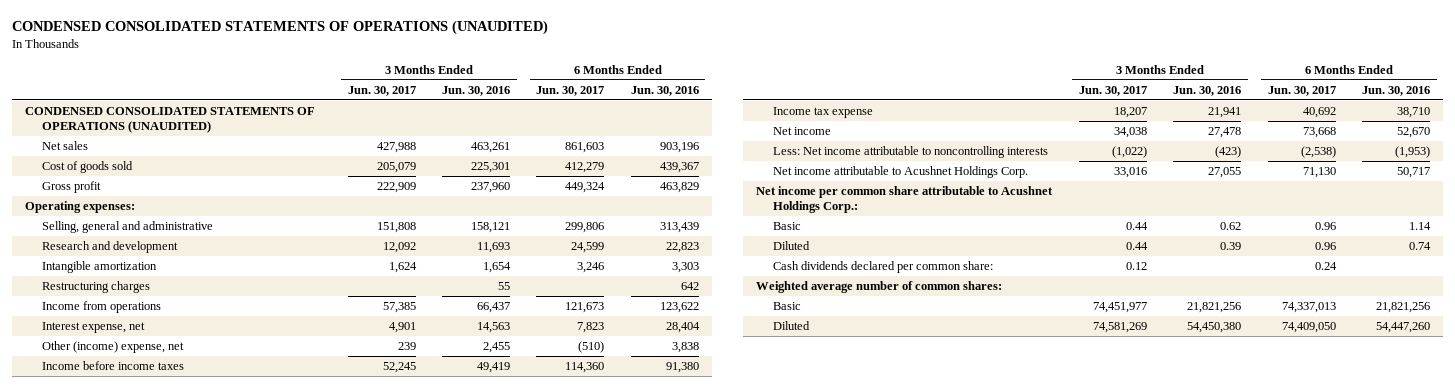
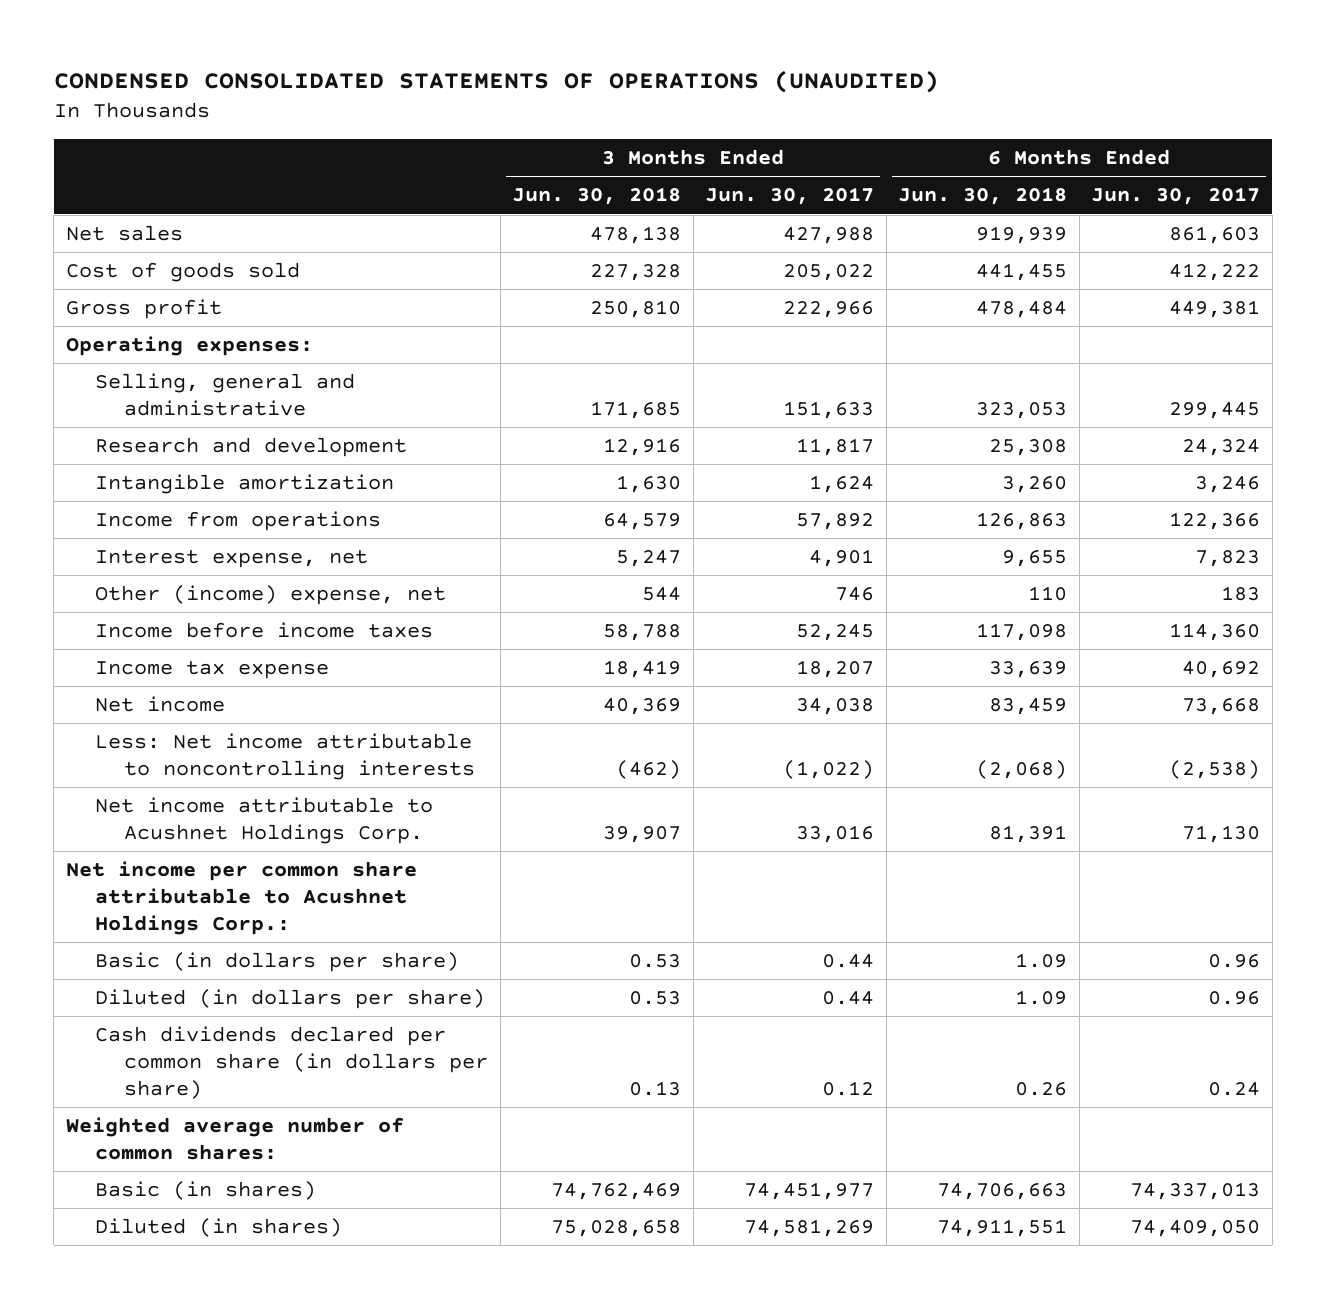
[441,85,510,96] Jun. 30, 2016 -> none
[630,85,699,96] Jun. 30, 2016 -> none
none -> [512,187,682,206] Jun. 30, 2018
none -> [898,187,1068,206] Jun. 30, 2018
[25,106,316,134] CONDENSED CONSOLIDATED STATEMENTS OF OPERATIONS (UNAUDITED) -> none
[376,161,416,173] 205,079 -> [783,264,875,282] 205,022
[565,161,605,173] 412,279 -> [1169,263,1261,282] 412,222
[376,181,416,193] 222,909 -> [783,301,875,319] 222,966
[565,181,606,193] 449,324 -> [1169,300,1261,319] 449,381
[376,221,416,233] 151,808 -> [783,401,875,420] 151,633
[565,221,605,233] 299,806 -> [1169,402,1261,420] 299,445
[382,241,416,253] 12,092 -> [796,438,875,457] 11,817
[571,241,605,253] 24,599 -> [1182,439,1261,457] 24,324
[41,280,150,293] Restructuring charges -> none
[382,301,416,313] 57,385 -> [796,513,875,531] 57,892
[565,301,605,313] 121,673 -> [1169,512,1261,531] 122,366
[397,341,416,350] 239 -> [835,587,875,602] 746
[578,340,605,353] (510) -> [1221,586,1261,602] 183
[773,221,802,230] Basic -> [95,952,460,973] Basic (in dollars per share)
[773,240,811,250] Diluted -> [95,989,486,1010] Diluted (in dollars per share)
[773,260,994,273] Cash dividends declared per common share: -> [95,1026,489,1100] Cash dividends declared per common share (in dollars per share)
[773,301,802,310] Basic -> [95,1181,317,1201] Basic (in shares)
[773,320,811,330] Diluted -> [95,1218,343,1238] Diluted (in shares)

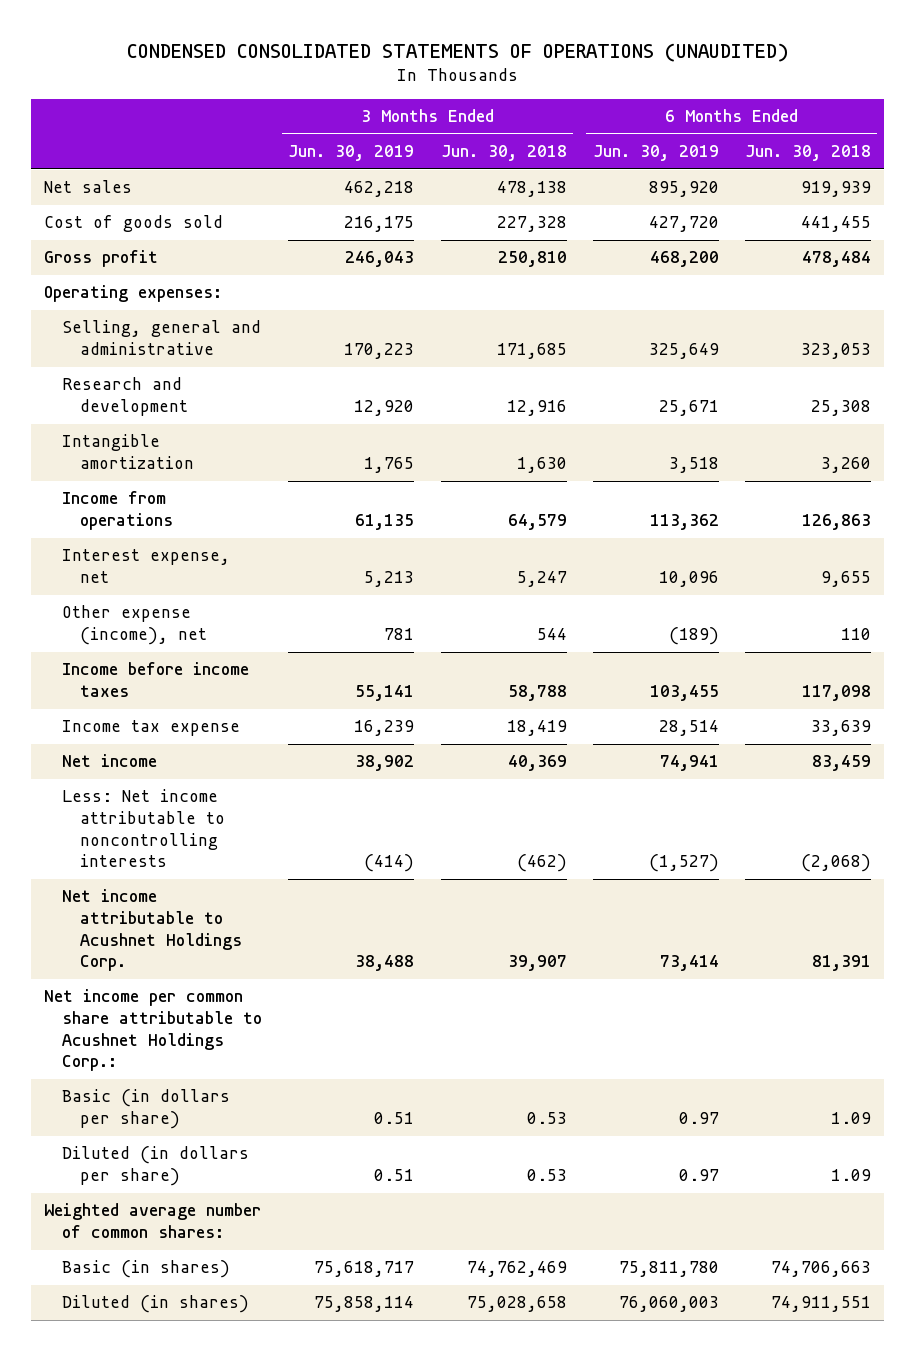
[705,187,875,206] Jun. 30, 2017 -> none
[1091,187,1261,206] Jun. 30, 2017 -> none
none -> [288,145,415,162] Jun. 30, 2019
none -> [592,145,719,162] Jun. 30, 2019
[95,585,447,606] Other (income) expense, net -> [62,605,208,646] Other expense (income), net
[95,1026,489,1100] Cash dividends declared per common share (in dollars per share) -> none

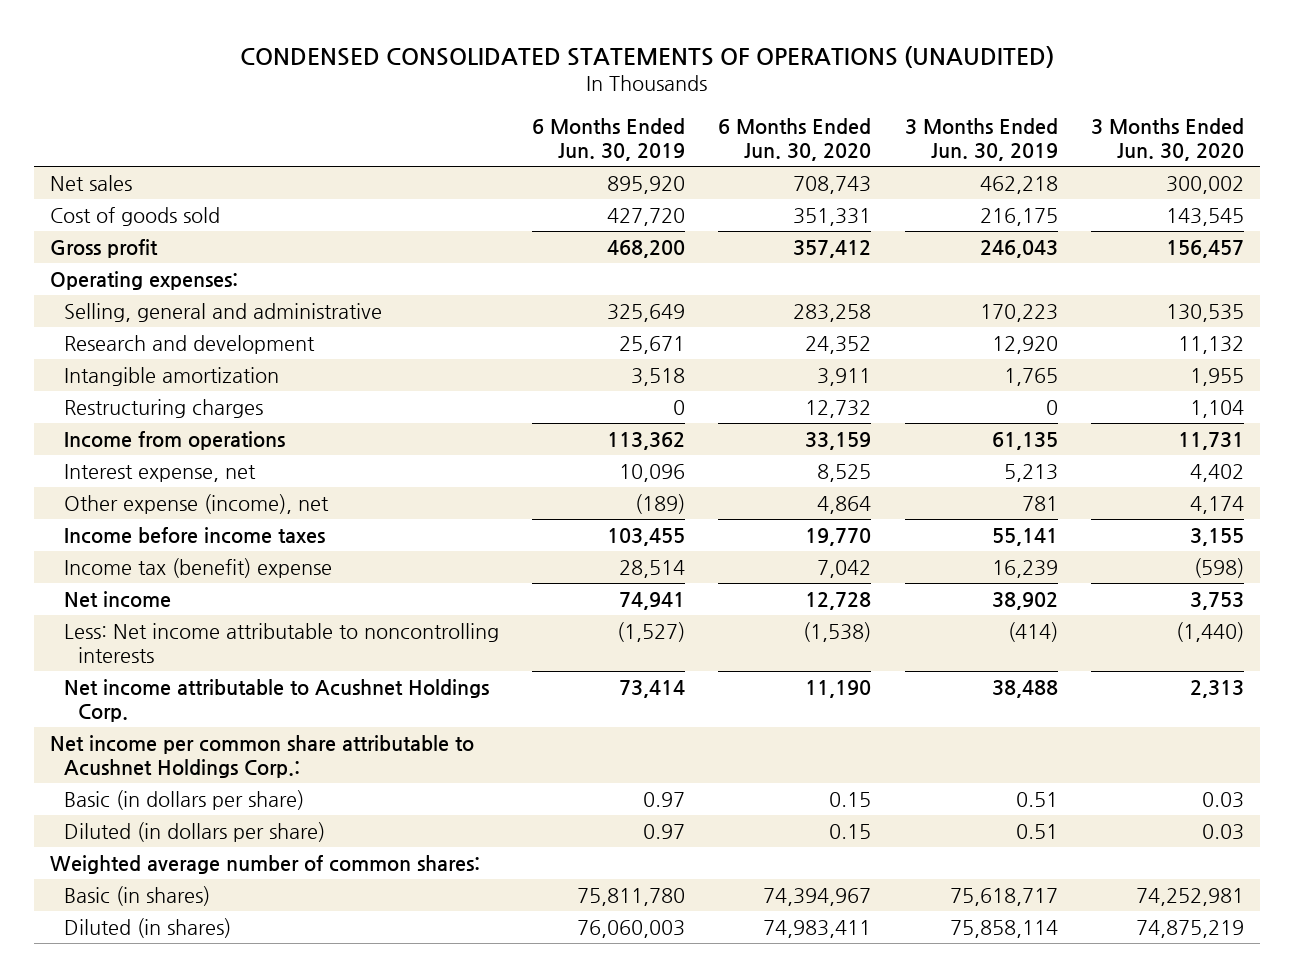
[440,145,567,162] Jun. 30, 2018 -> none
[744,145,871,162] Jun. 30, 2018 -> none
none -> [718,117,872,161] 6 Months Ended Jun. 30, 2020
none -> [1090,117,1244,161] 3 Months Ended Jun. 30, 2020
none -> [63,398,263,418] Restructuring charges
[62,720,241,737] Income tax expense -> [63,557,332,578] Income tax (benefit) expense

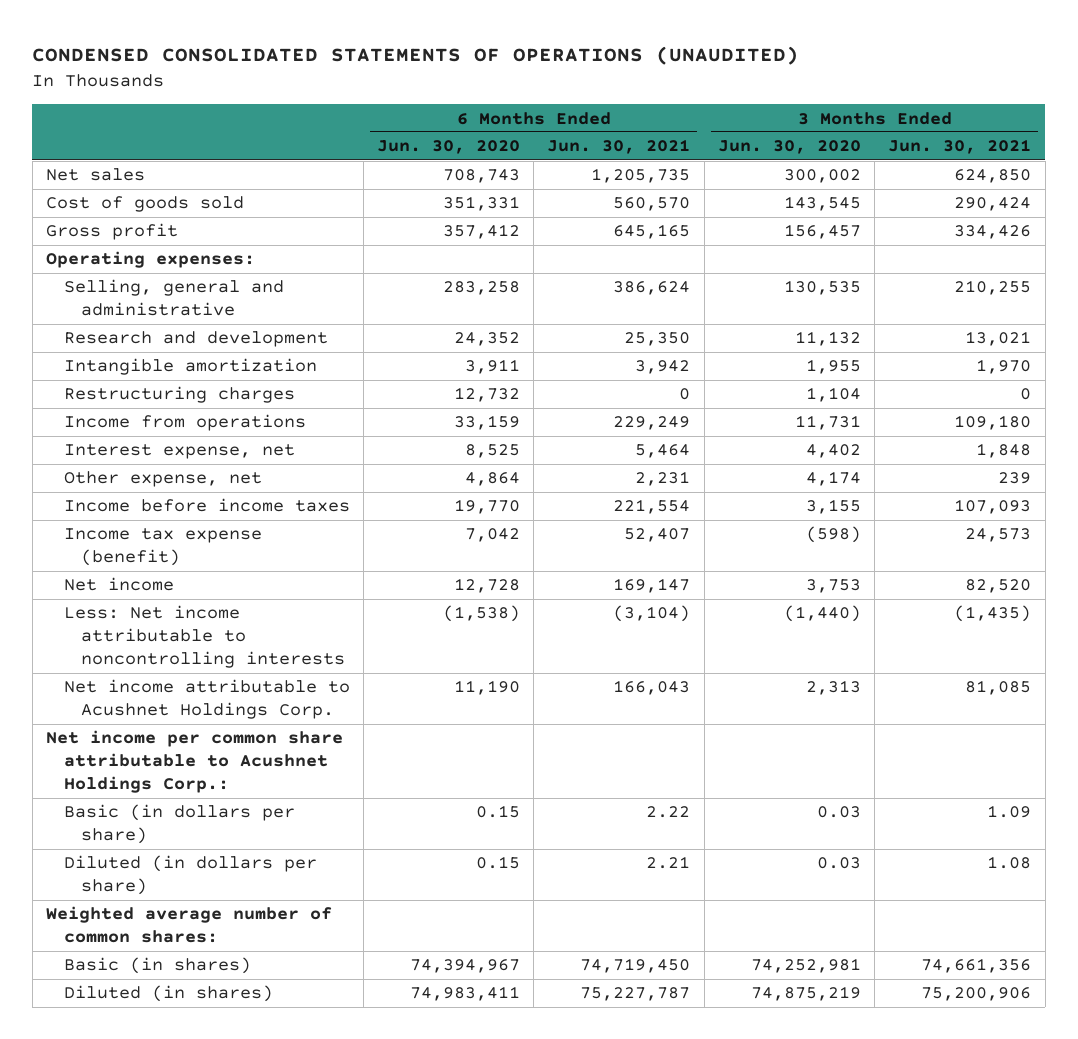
[532,117,686,161] 6 Months Ended Jun. 30, 2019 -> none
[904,117,1058,161] 3 Months Ended Jun. 30, 2019 -> none
none -> [547,139,691,155] Jun. 30, 2021
none -> [888,139,1032,155] Jun. 30, 2021
[63,493,329,514] Other expense (income), net -> [63,471,262,488] Other expense, net
[63,557,332,578] Income tax (benefit) expense -> [63,528,262,567] Income tax expense (benefit)

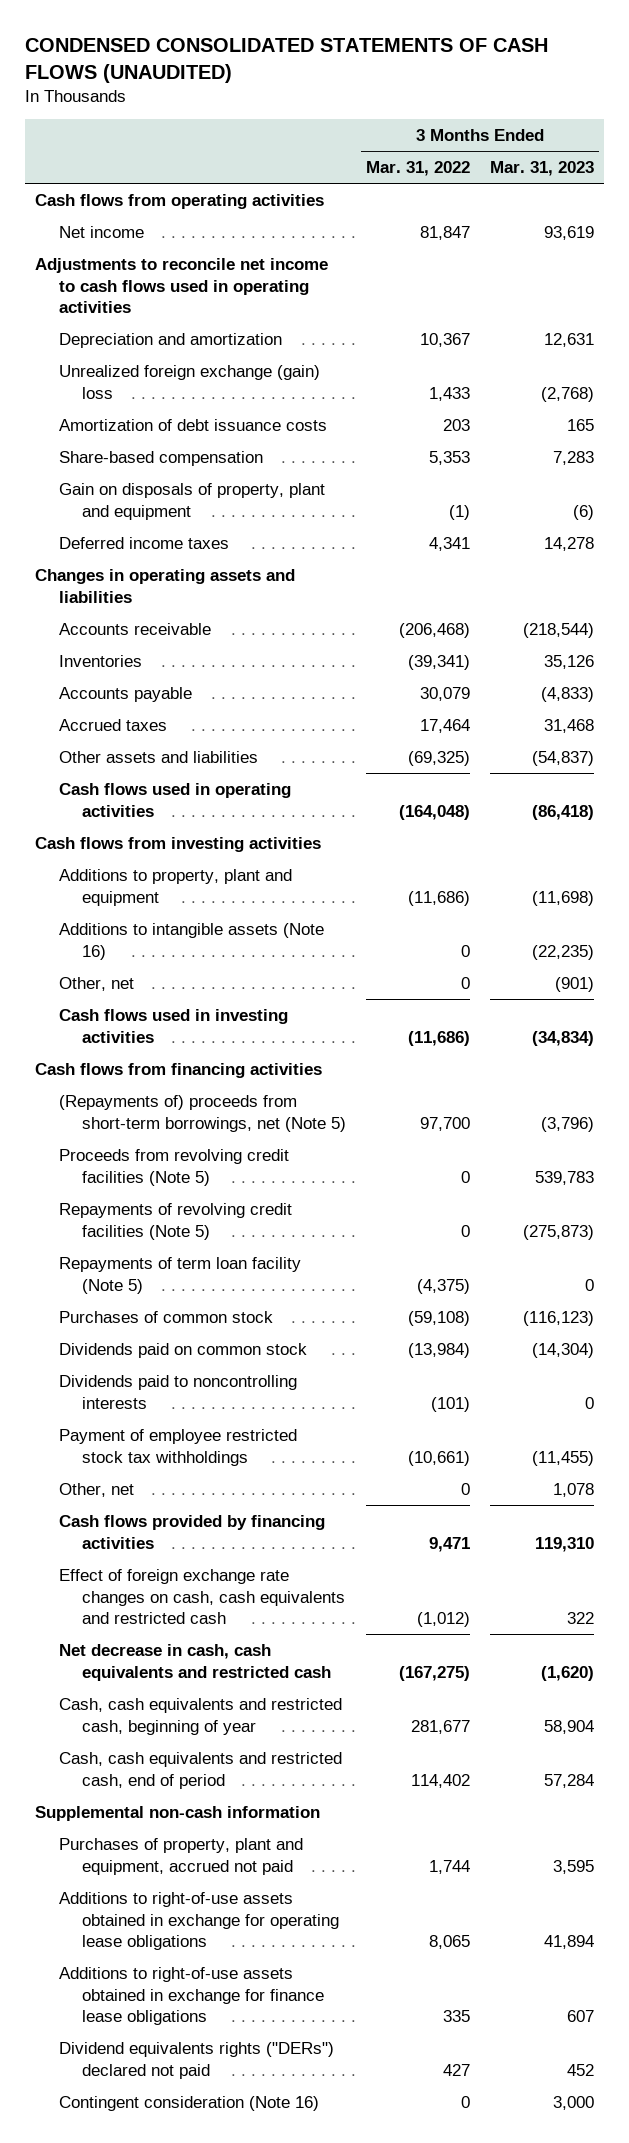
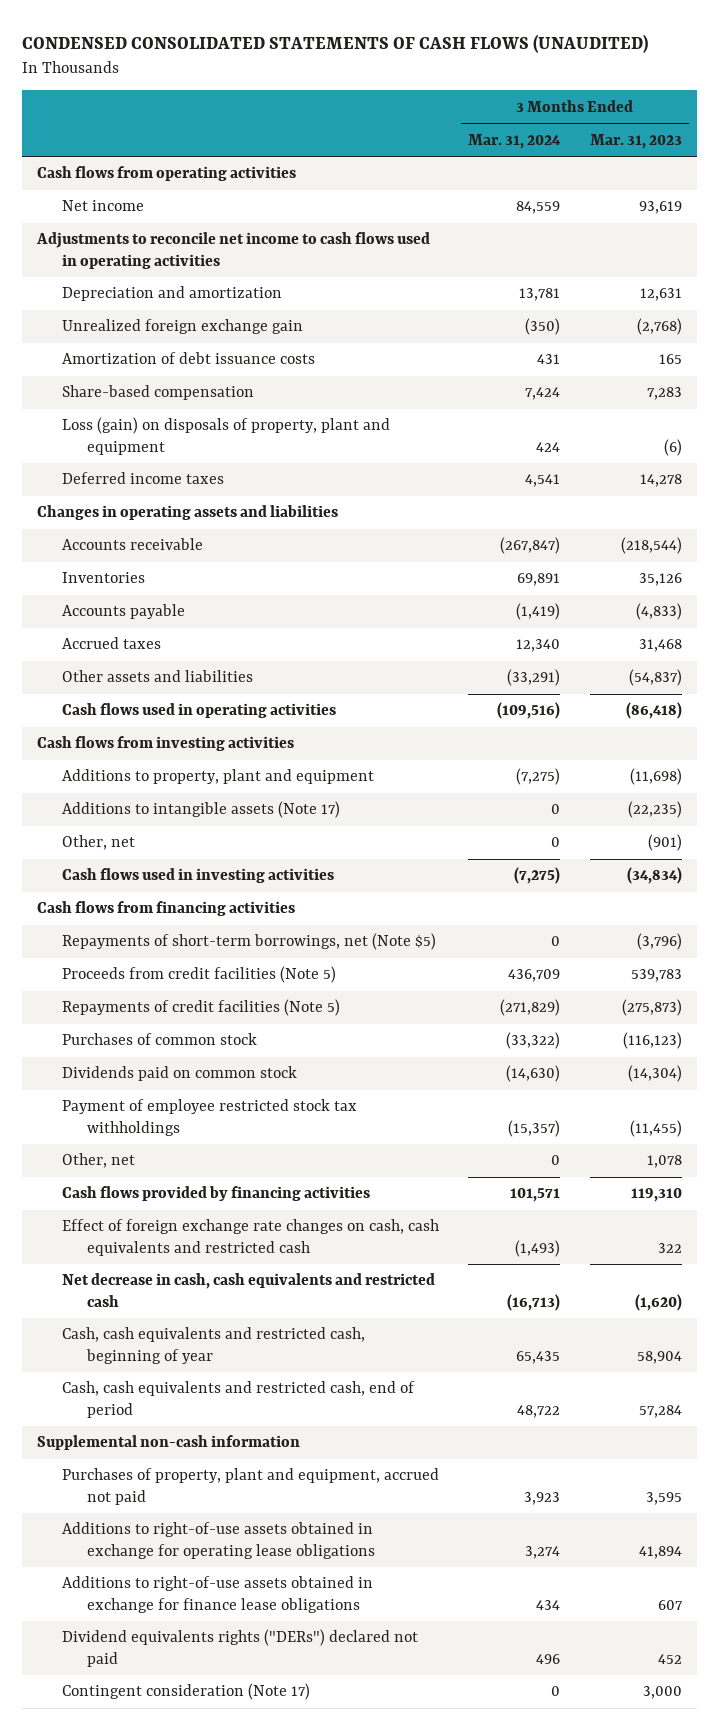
[365,161,470,177] Mar. 31, 2022 -> none
none -> [468,133,562,149] Mar. 31, 2024
[58,364,320,399] Unrealized foreign exchange (gain) loss -> [61,319,303,335] Unrealized foreign exchange gain
[58,482,325,520] Gain on disposals of property, plant and equipment -> [61,417,390,455] Loss (gain) on disposals of property, plant and equipment
[58,922,324,960] Additions to intangible assets (Note 16) -> [61,801,340,819] Additions to intangible assets (Note 17)
[58,1256,301,1294] Repayments of term loan facility (Note 5) -> none
[58,1094,346,1132] (Repayments of) proceeds from short-term borrowings, net (Note 5) -> [61,933,436,951] Repayments of short-term borrowings, net (Note $5)
[58,1148,289,1186] Proceeds from revolving credit facilities (Note 5) -> [61,966,336,984] Proceeds from credit facilities (Note 5)
[58,1202,292,1240] Repayments of revolving credit facilities (Note 5) -> [61,999,340,1017] Repayments of credit facilities (Note 5)
[58,1374,297,1409] Dividends paid to noncontrolling interests -> none
[58,2095,319,2111] Contingent consideration (Note 16) -> [61,1683,310,1701] Contingent consideration (Note 17)

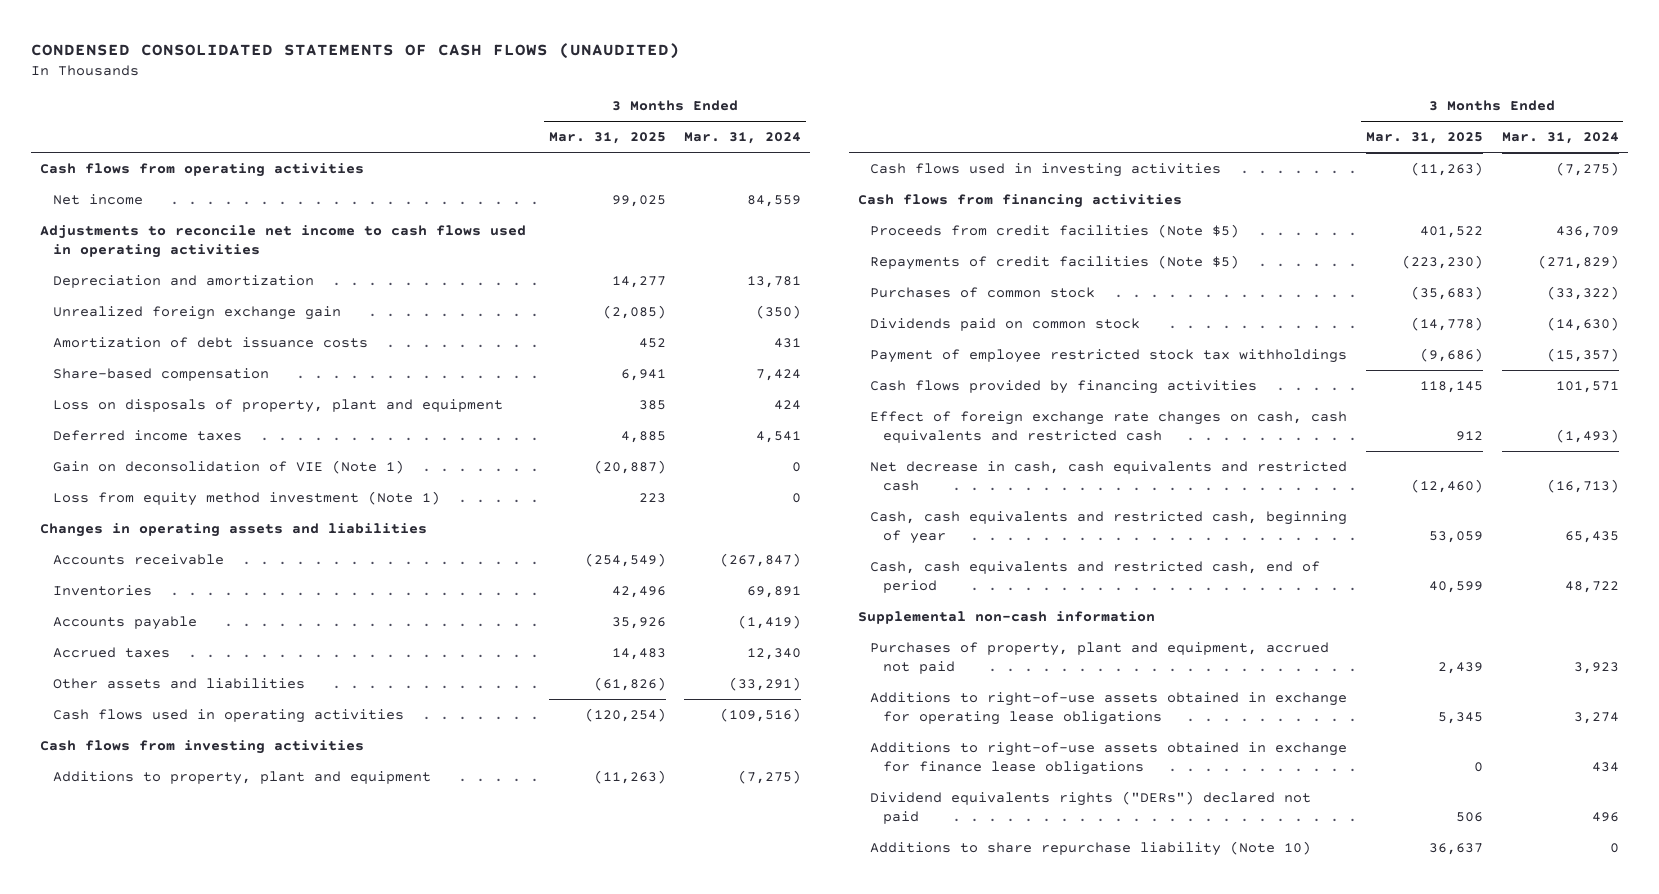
[590,133,683,149] Mar. 31, 2023 -> none
none -> [548,132,666,145] Mar. 31, 2025
[61,417,390,455] Loss (gain) on disposals of property, plant and equipment -> [53,398,504,413] Loss on disposals of property, plant and equipment
none -> [53,459,405,474] Gain on deconsolidation of VIE (Note 1)
none -> [53,490,441,506] Loss from equity method investment (Note 1)
[61,801,340,819] Additions to intangible assets (Note 17) -> none
[61,835,135,851] Other, net -> none
[61,933,436,951] Repayments of short-term borrowings, net (Note $5) -> none
[61,966,336,984] Proceeds from credit facilities (Note 5) -> [870,223,1240,238] Proceeds from credit facilities (Note $5)
[61,999,340,1017] Repayments of credit facilities (Note 5) -> [870,254,1240,270] Repayments of credit facilities (Note $5)
[61,1153,135,1169] Other, net -> none
[61,1683,310,1701] Contingent consideration (Note 17) -> none
none -> [870,840,1312,856] Additions to share repurchase liability (Note 10)

